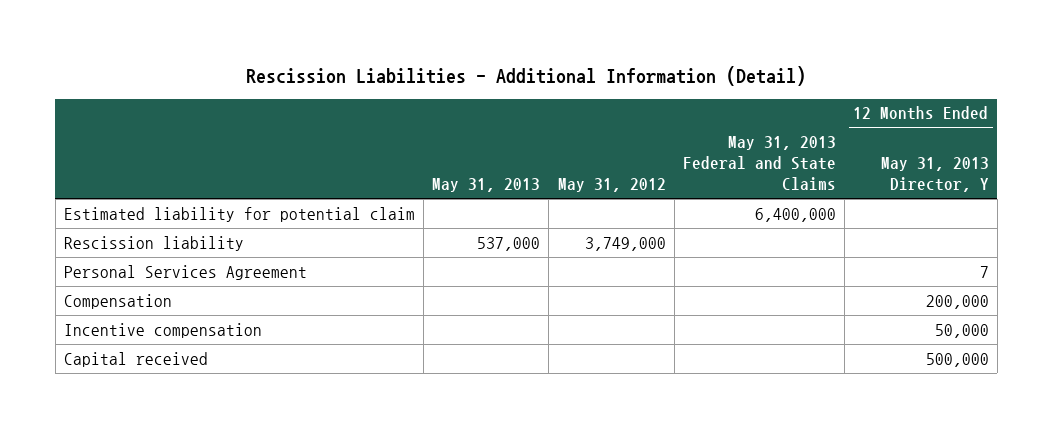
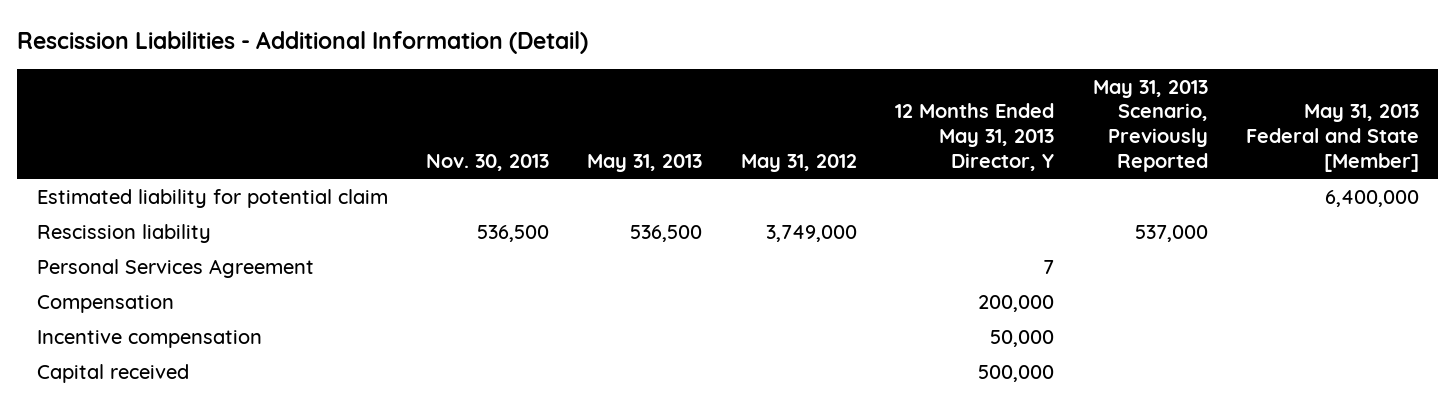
[683,136,837,191] May 31, 2013 Federal and State Claims -> none
none -> [426,153,550,171] Nov. 30, 2013
none -> [1092,79,1208,172] May 31, 2013 Scenario, Previously Reported
none -> [1246,104,1420,172] May 31, 2013 Federal and State [Member]
[477,236,541,251] 537,000 -> [630,224,703,242] 536,500

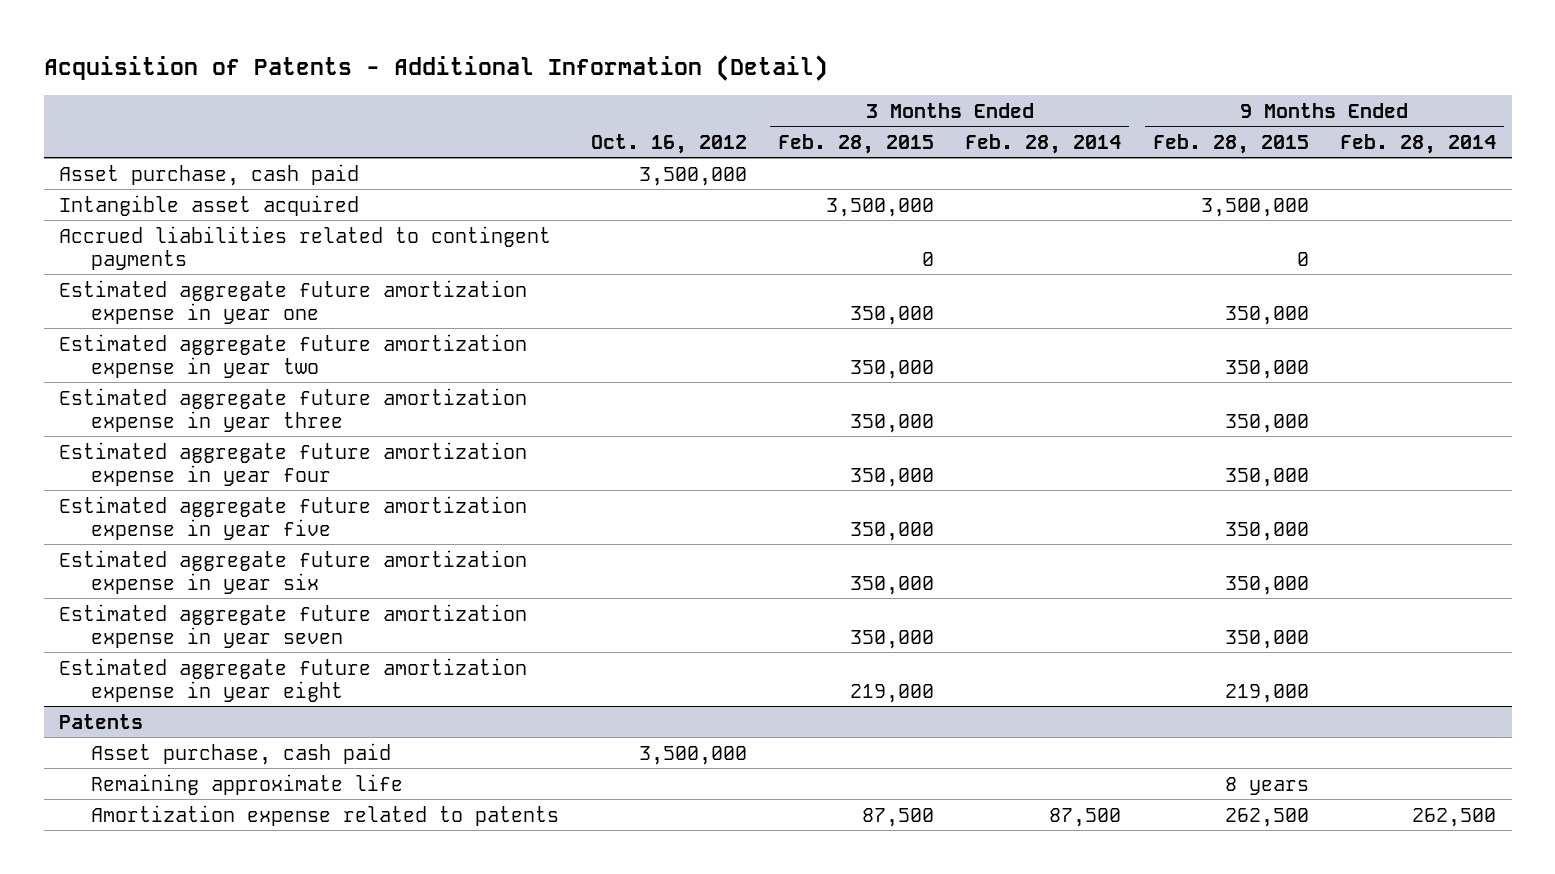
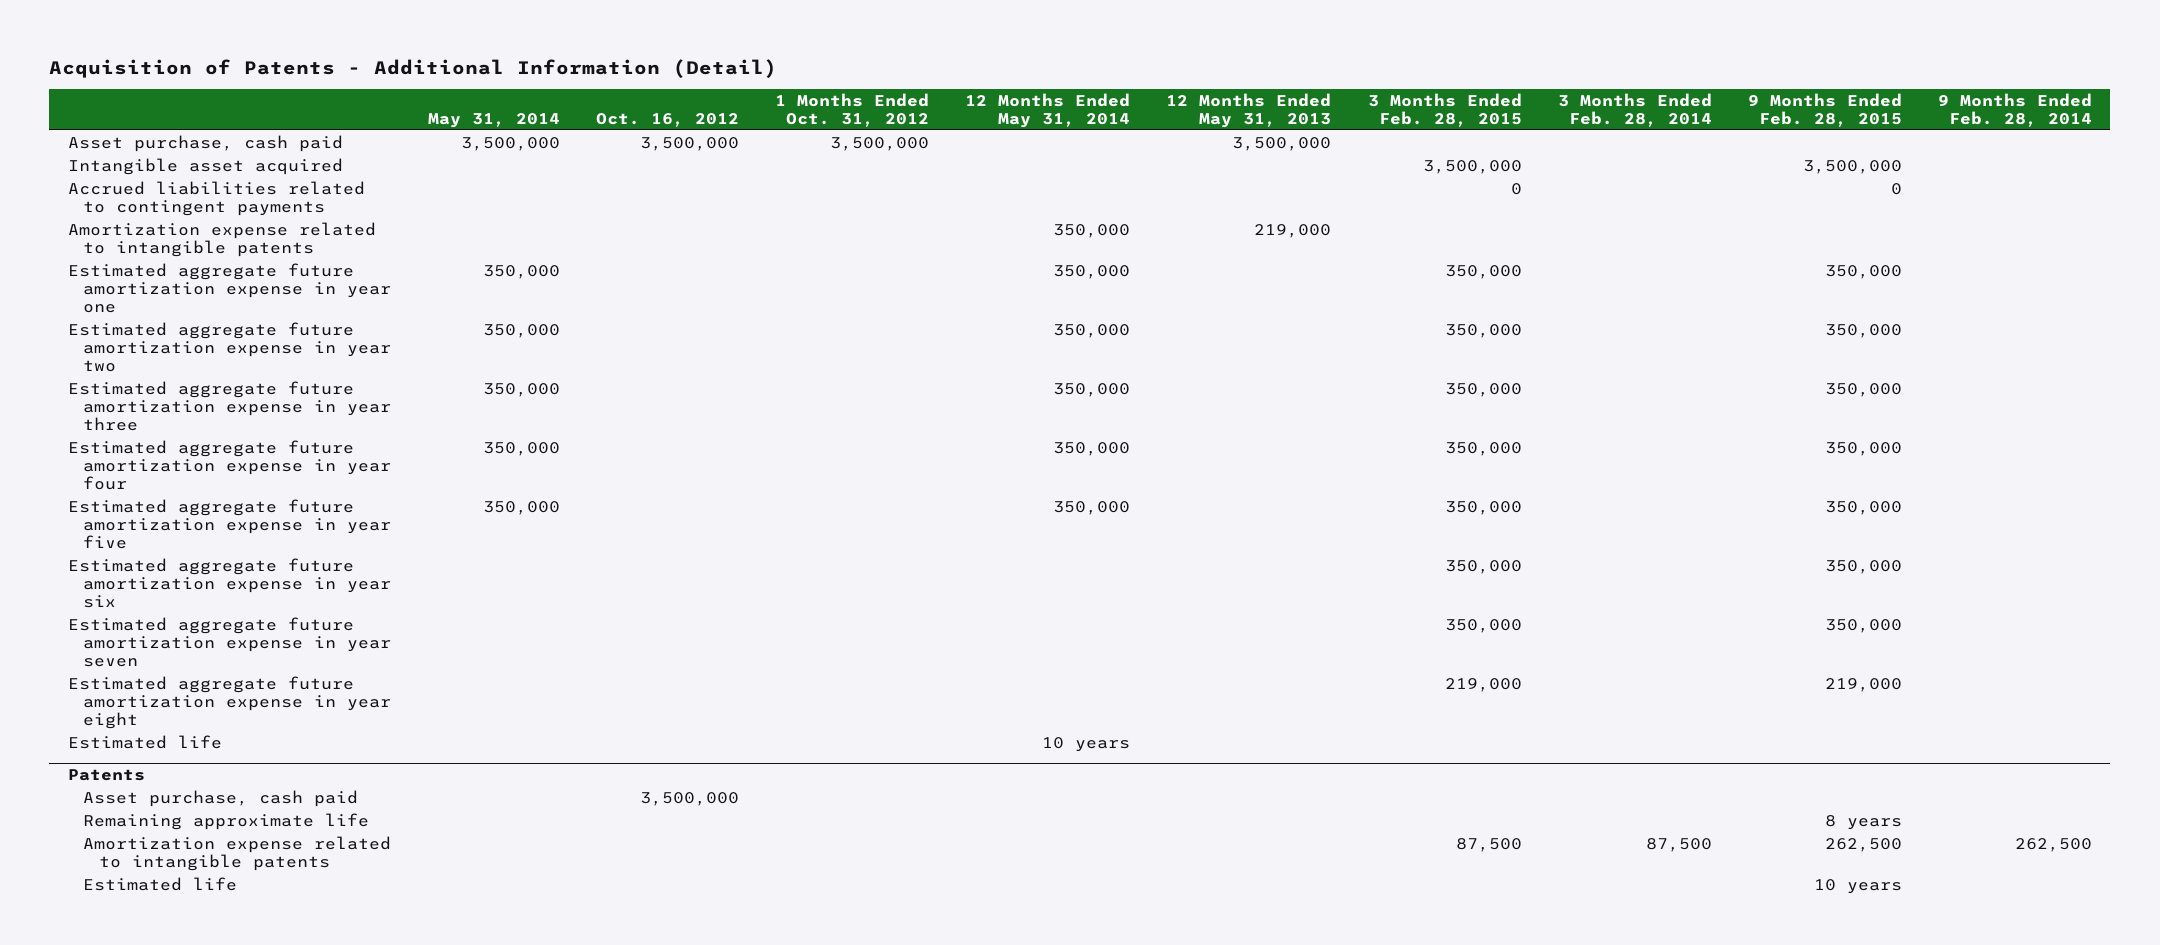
none -> [427,113,560,129] May 31, 2014
none -> [775,92,930,128] 1 Months Ended Oct. 31, 2012
none -> [965,92,1131,129] 12 Months Ended May 31, 2014
none -> [1166,92,1332,129] 12 Months Ended May 31, 2013
none -> [67,221,376,257] Amortization expense related to intangible patents
none -> [67,734,222,749] Estimated life
[91,804,560,826] Amortization expense related to patents -> [83,835,392,871] Amortization expense related to intangible patents
none -> [83,876,238,891] Estimated life

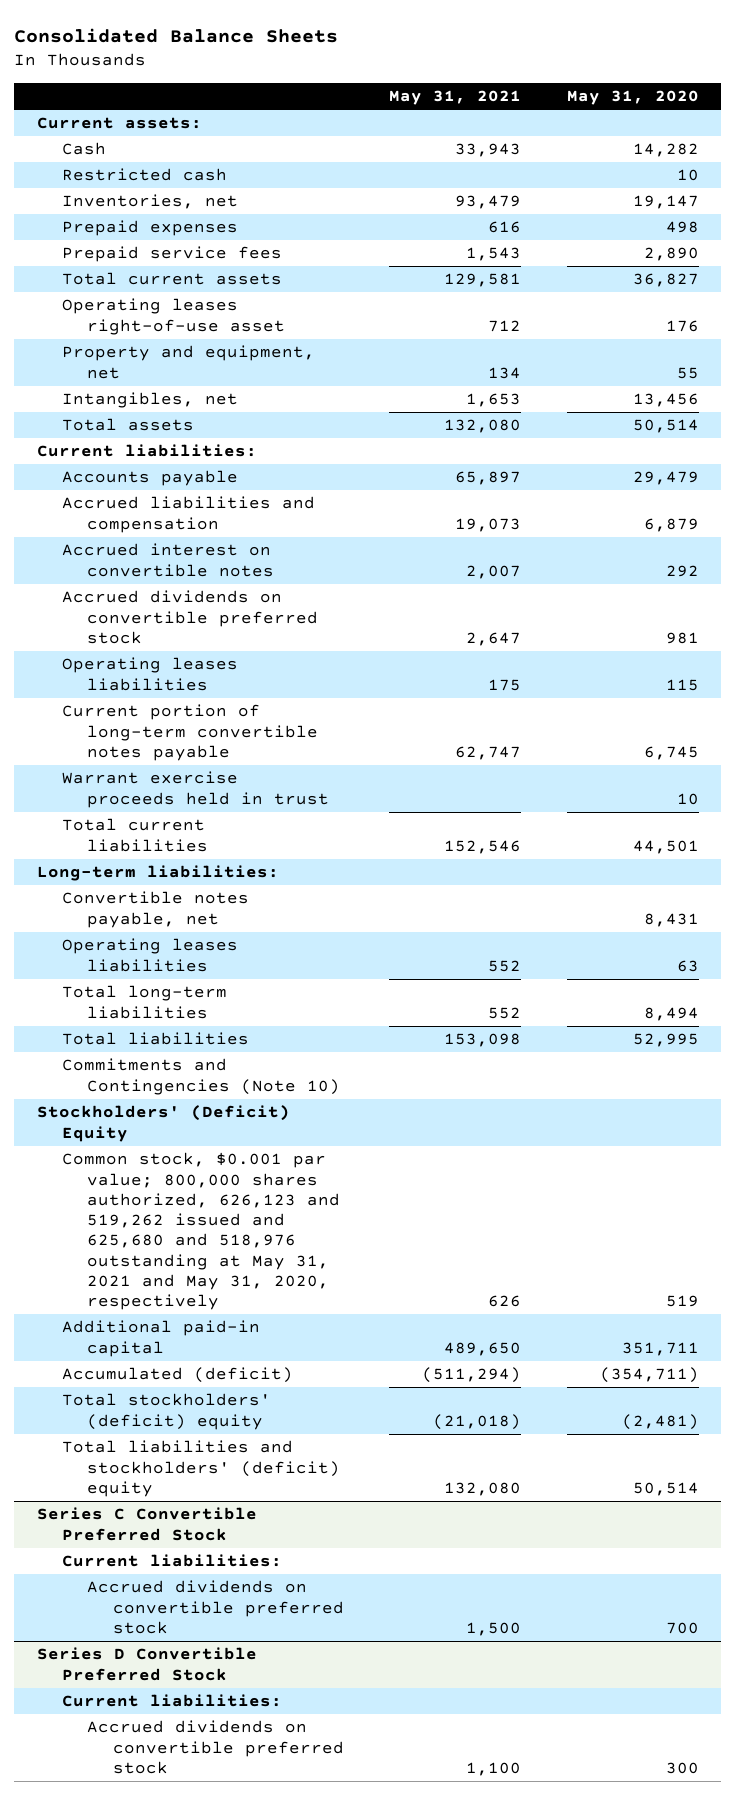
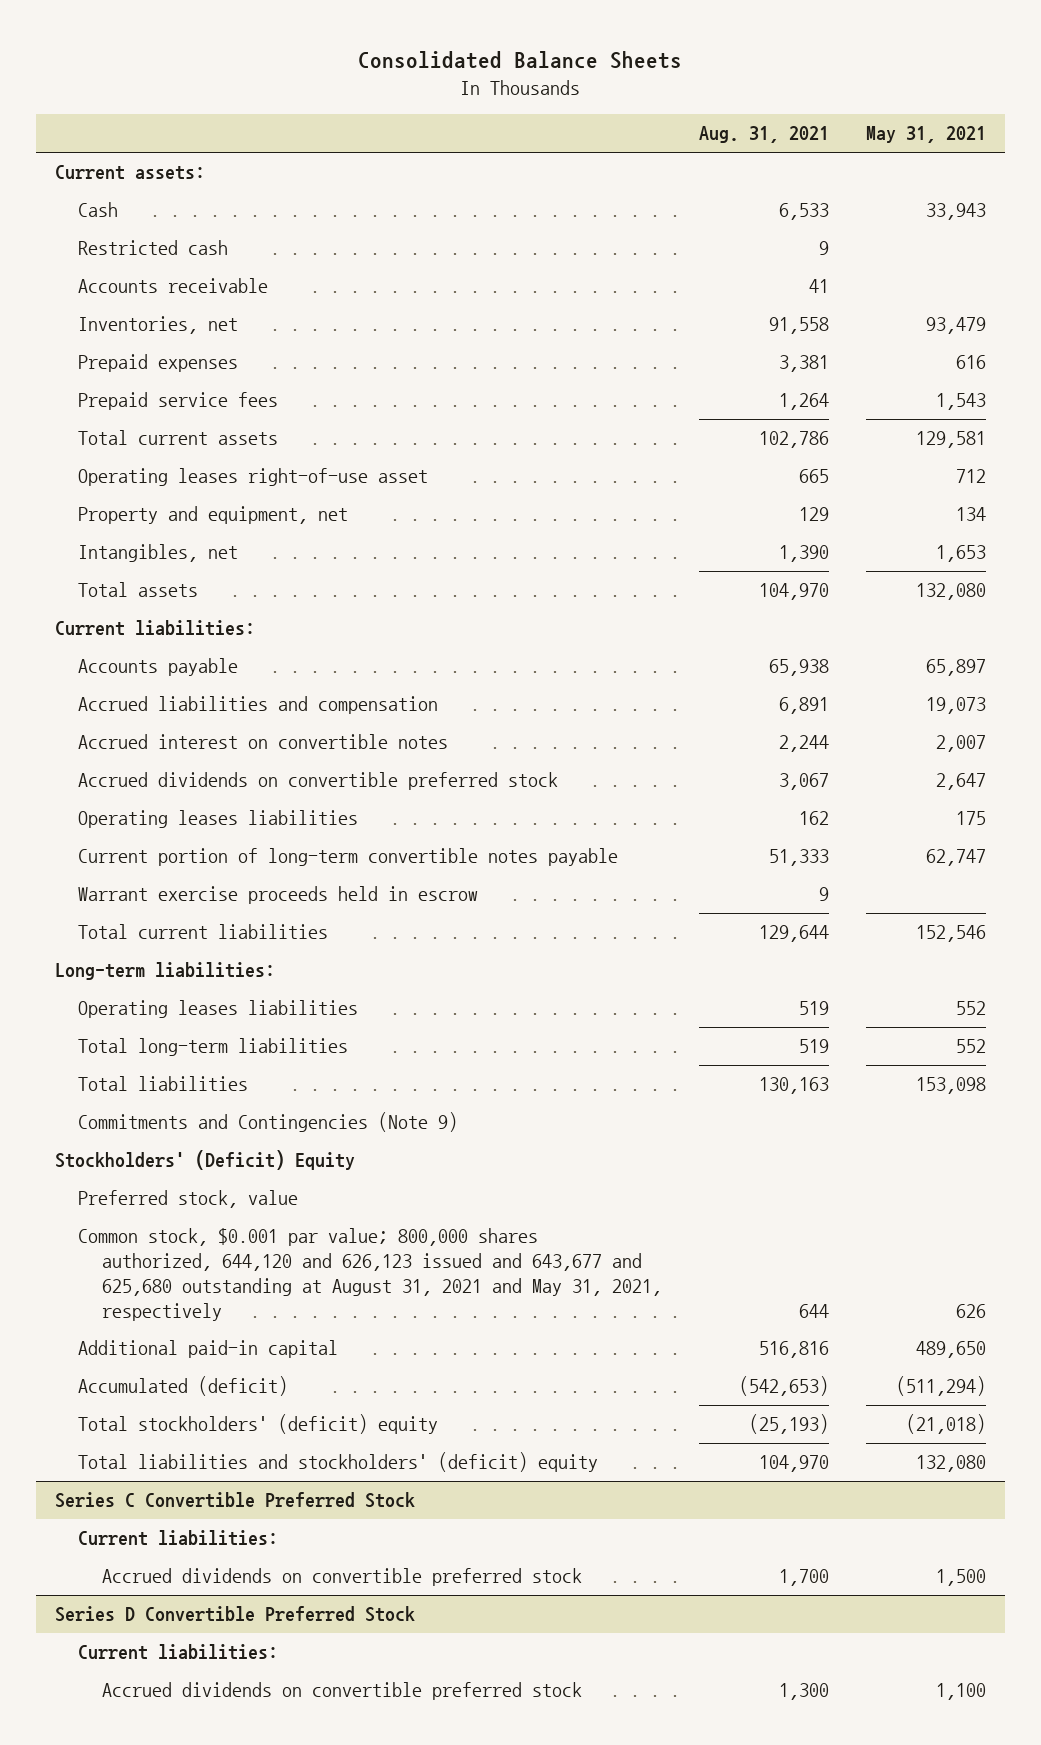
[566,90,699,106] May 31, 2020 -> none
none -> [698,126,829,144] Aug. 31, 2021
none -> [78,278,269,294] Accounts receivable
[62,771,330,808] Warrant exercise proceeds held in trust -> [78,886,479,905] Warrant exercise proceeds held in escrow
[62,891,250,928] Convertible notes payable, net -> none
[62,1058,341,1095] Commitments and Contingencies (Note 10) -> [78,1112,459,1133] Commitments and Contingencies (Note 9)
none -> [78,1190,299,1209] Preferred stock, value
[62,1152,341,1311] Common stock, $0.001 par value; 800,000 shares authorized, 626,123 and 519,262 issued and 625,680 and 518,976 outstanding at May 31, 2021 and May 31, 2020, respectively -> [78,1228,662,1321] Common stock, $0.001 par value; 800,000 shares authorized, 644,120 and 626,123 issued and 643,677 and 625,680 outstanding at August 31, 2021 and May 31, 2021, respectively

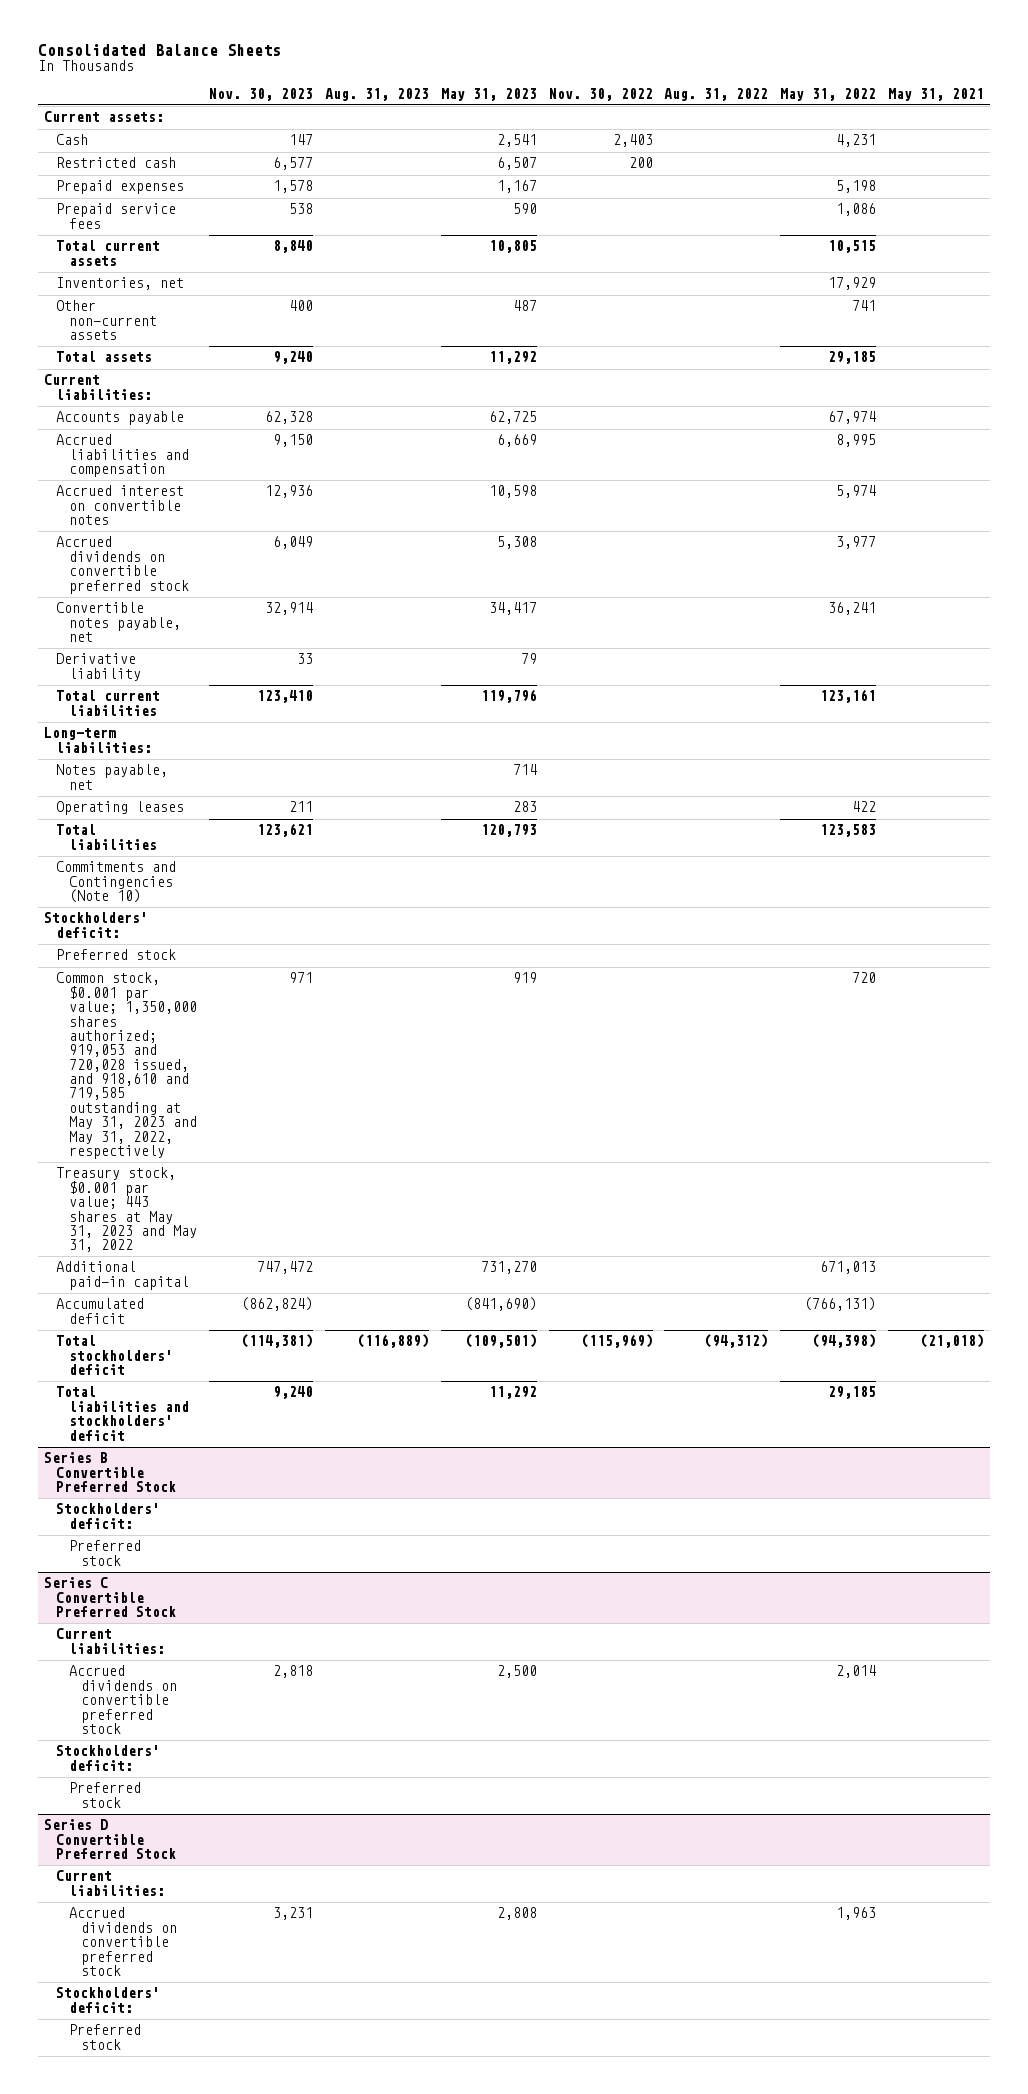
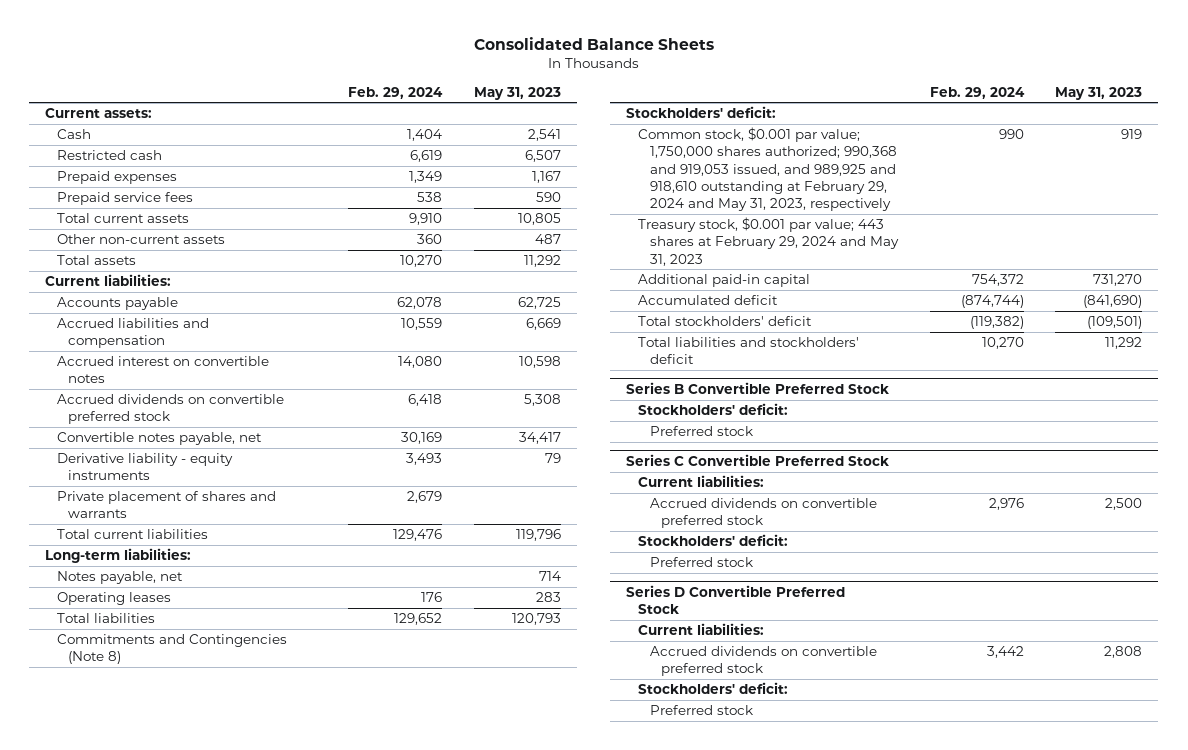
[208,87,313,101] Nov. 30, 2023 -> none
[324,87,429,101] Aug. 31, 2023 -> none
[548,87,653,101] Nov. 30, 2022 -> none
[664,87,769,101] Aug. 31, 2022 -> none
[780,87,877,101] May 31, 2022 -> none
[888,87,985,101] May 31, 2021 -> none
none -> [348,86,444,99] Feb. 29, 2024
[56,277,185,291] Inventories, net -> none
[56,653,141,681] Derivative liability -> [56,453,233,481] Derivative liability - equity instruments
none -> [56,491,276,519] Private placement of shares and warrants
[56,861,177,904] Commitments and Contingencies (Note 10) -> [56,634,287,665] Commitments and Contingencies (Note 8)
[56,949,177,961] Preferred stock -> none
[56,972,197,1159] Common stock, $0.001 par value; 1,350,000 shares authorized; 919,053 and 720,028 issued, and 918,610 and 719,585 outstanding at May 31, 2023 and May 31, 2022, respectively -> [638,127,897,211] Common stock, $0.001 par value; 1,750,000 shares authorized; 990,368 and 919,053 issued, and 989,925 and 918,610 outstanding at February 29, 2024 and May 31, 2023, respectively
[56,1167,197,1253] Treasury stock, $0.001 par value; 443 shares at May 31, 2023 and May 31, 2022 -> [638,217,899,266] Treasury stock, $0.001 par value; 443 shares at February 29, 2024 and May 31, 2023

